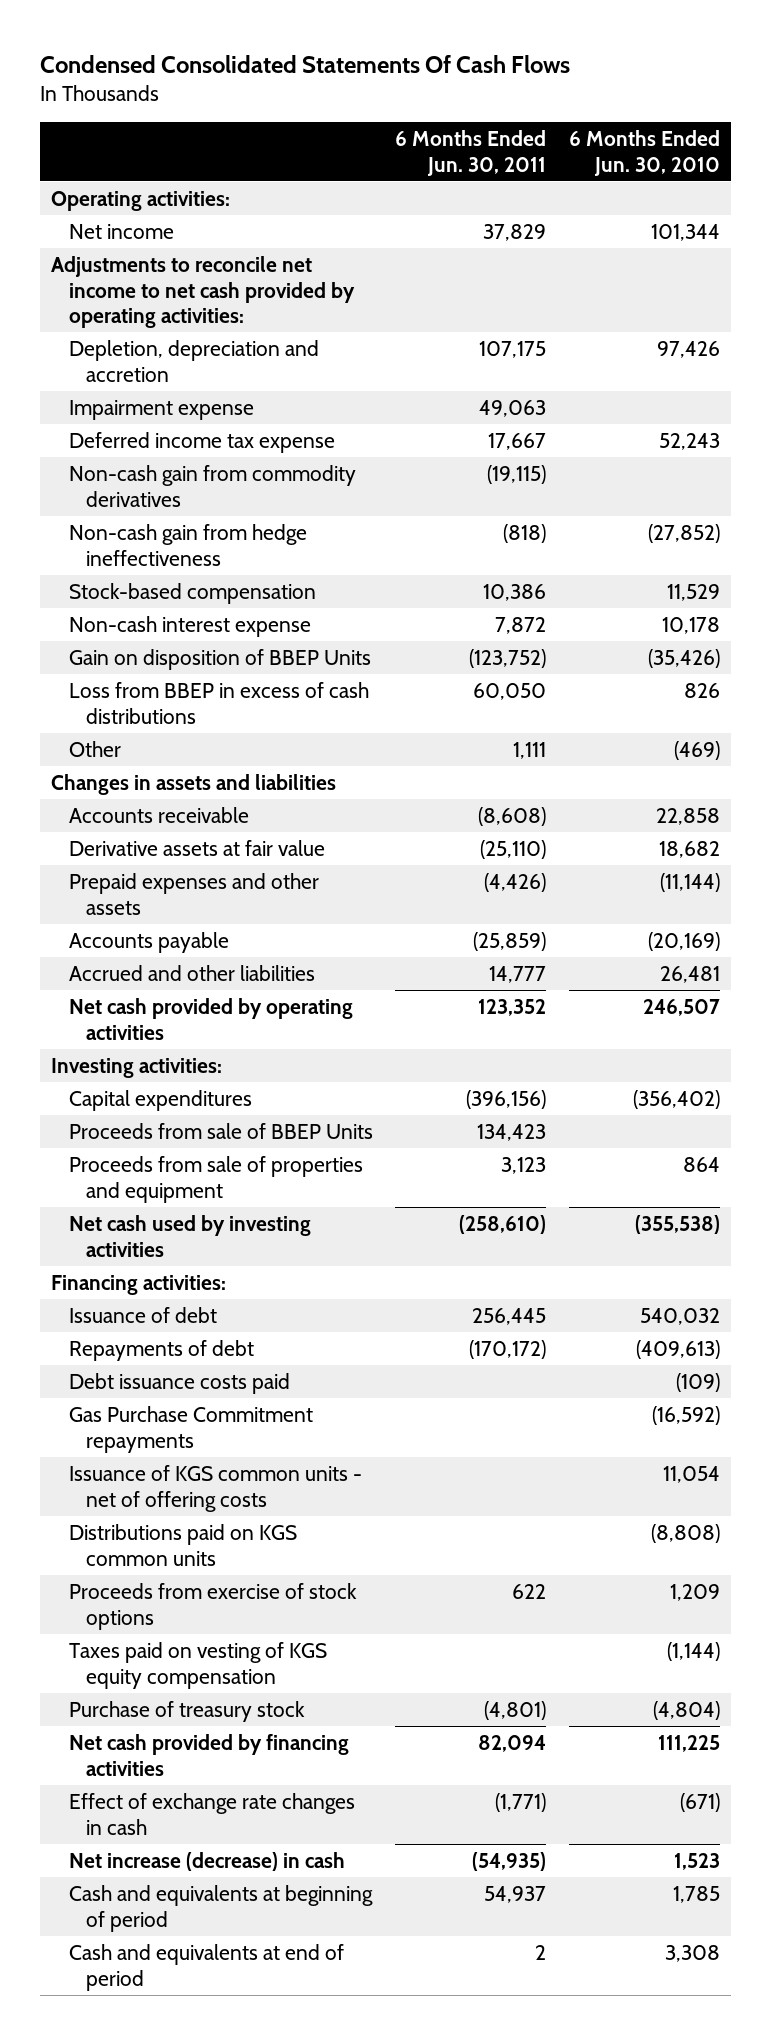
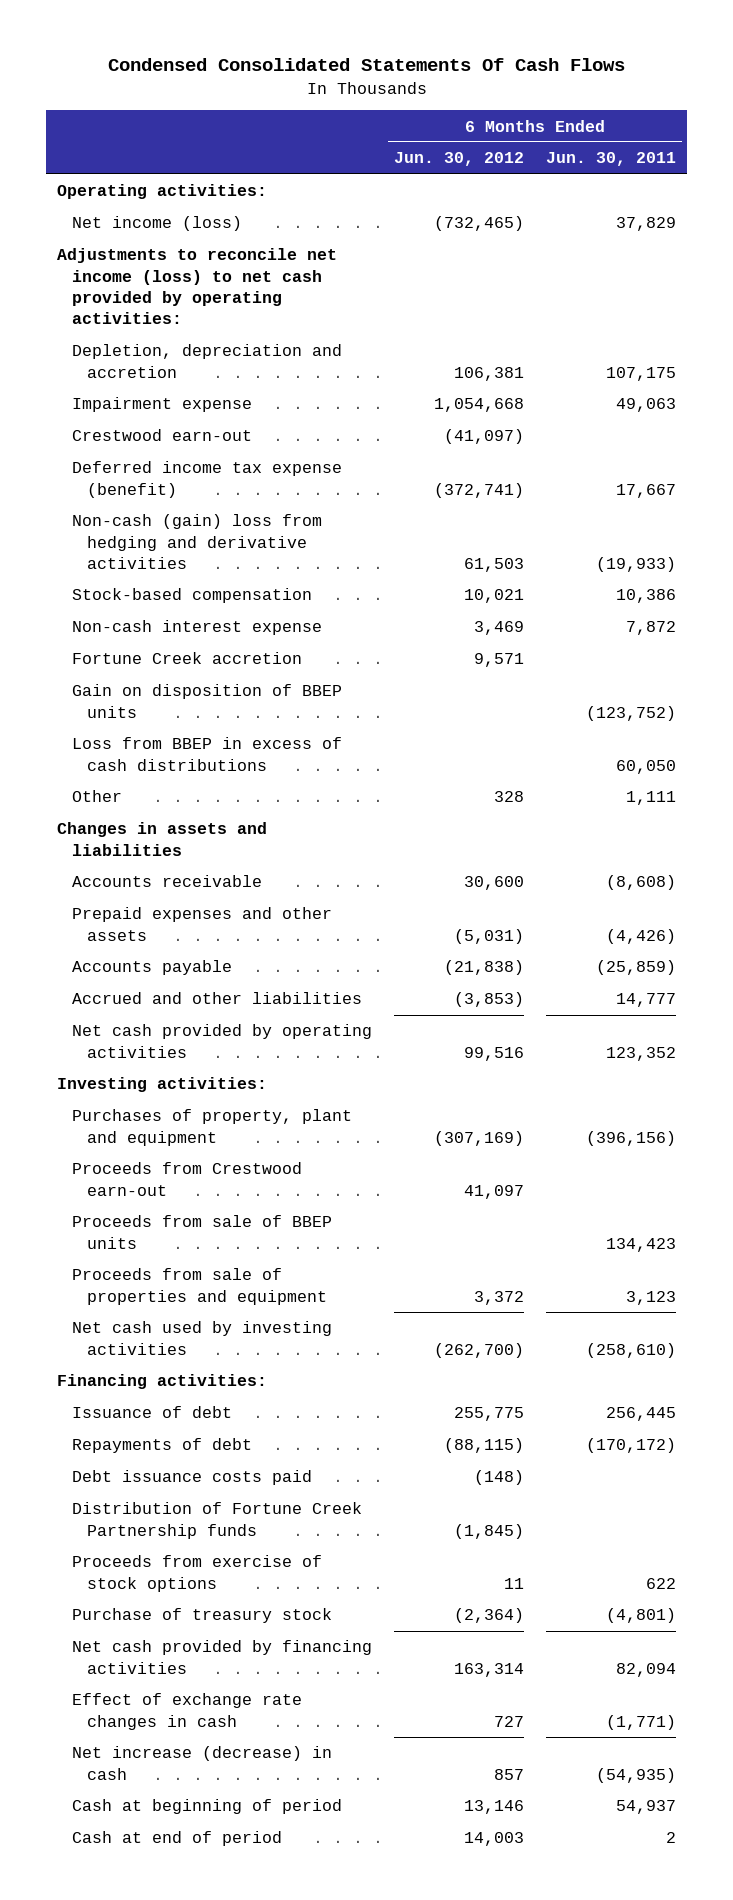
[568,130,720,176] 6 Months Ended Jun. 30, 2010 -> none
none -> [394,152,525,167] Jun. 30, 2012
[68,224,174,240] Net income -> [71,216,242,232] Net income (loss)
[51,256,355,329] Adjustments to reconcile net income to net cash provided by operating activities: -> [56,248,337,325] Adjustments to reconcile net income (loss) to net cash provided by operating activities:
[68,524,307,566] Non-cash gain from hedge ineffectiveness -> none
none -> [71,429,252,442] Crestwood earn-out
[68,432,335,454] Deferred income tax expense -> [71,461,342,498] Deferred income tax expense (benefit)
[68,465,356,507] Non-cash gain from commodity derivatives -> [71,514,322,569] Non-cash (gain) loss from hedging and derivative activities
[487,465,547,485] (19,115) -> [596,556,677,572] (19,933)
none -> [71,652,302,665] Fortune Creek accretion
[68,649,371,671] Gain on disposition of BBEP Units -> [71,684,342,718] Gain on disposition of BBEP units
[68,840,325,857] Derivative assets at fair value -> none
[68,1090,252,1112] Capital expenditures -> [71,1109,352,1146] Purchases of property, plant and equipment
none -> [71,1162,302,1196] Proceeds from Crestwood earn-out
[68,1123,373,1140] Proceeds from sale of BBEP Units -> [71,1215,332,1249] Proceeds from sale of BBEP units
[68,1406,313,1453] Gas Purchase Commitment repayments -> none
[68,1465,362,1512] Issuance of KGS common units - net of offering costs -> none
[68,1524,297,1566] Distributions paid on KGS common units -> none
none -> [71,1502,362,1539] Distribution of Fortune Creek Partnership funds
[68,1642,327,1689] Taxes paid on vesting of KGS equity compensation -> none
[68,1885,373,1932] Cash and equivalents at beginning of period -> [71,1799,342,1815] Cash at beginning of period
[68,1944,344,1991] Cash and equivalents at end of period -> [71,1831,282,1847] Cash at end of period

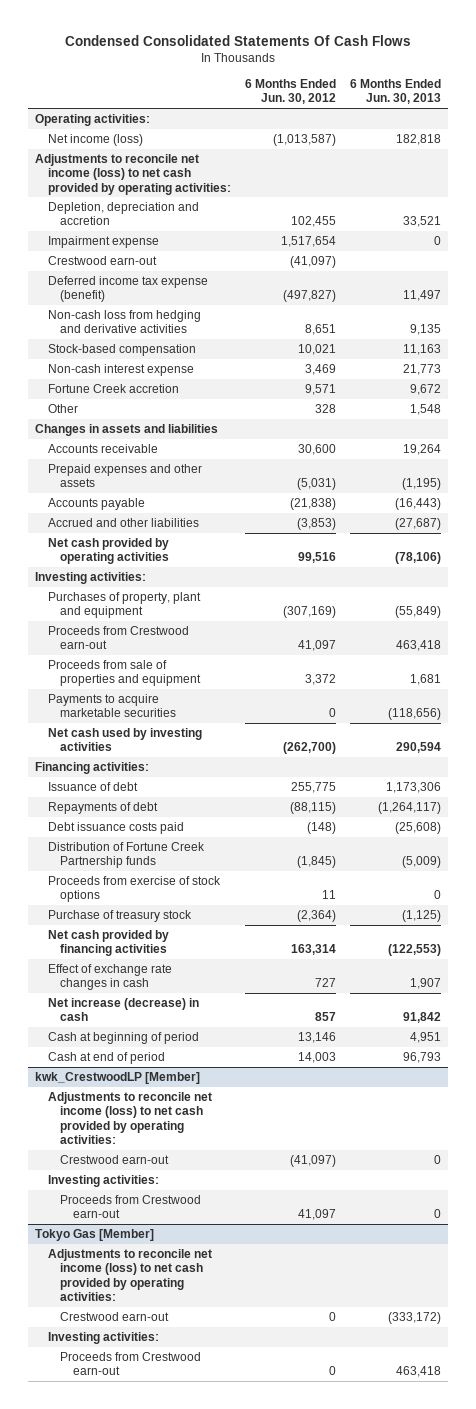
[546,152,677,167] Jun. 30, 2011 -> none
none -> [350,79,442,105] 6 Months Ended Jun. 30, 2013
[434,216,525,232] (732,465) -> [272,133,336,146] (1,013,587)
[454,366,525,381] 106,381 -> [290,216,336,228] 102,455
[434,398,525,413] 1,054,668 -> [280,235,336,247] 1,517,654
[434,482,525,498] (372,741) -> [282,290,336,303] (497,827)
[71,514,322,569] Non-cash (gain) loss from hedging and derivative activities -> [47,309,201,334] Non-cash loss from hedging and derivative activities
[464,557,525,572] 61,503 -> [304,324,336,336] 8,651
[71,684,342,718] Gain on disposition of BBEP units -> none
[71,737,342,771] Loss from BBEP in excess of cash distributions -> none
[71,1215,332,1249] Proceeds from sale of BBEP units -> none
none -> [47,693,177,718] Payments to acquire marketable securities
none -> [34,1071,200,1084] kwk_CrestwoodLP [Member]
none -> [47,1091,212,1144] Adjustments to reconcile net income (loss) to net cash provided by operating activities:
none -> [60,1154,170,1164] Crestwood earn-out
none -> [47,1174,159,1187] Investing activities:
none -> [60,1194,202,1219] Proceeds from Crestwood earn-out
none -> [34,1228,154,1241] Tokyo Gas [Member]
none -> [47,1248,212,1301] Adjustments to reconcile net income (loss) to net cash provided by operating activities:
none -> [60,1311,170,1321] Crestwood earn-out
none -> [47,1331,159,1344] Investing activities:
none -> [60,1351,202,1376] Proceeds from Crestwood earn-out

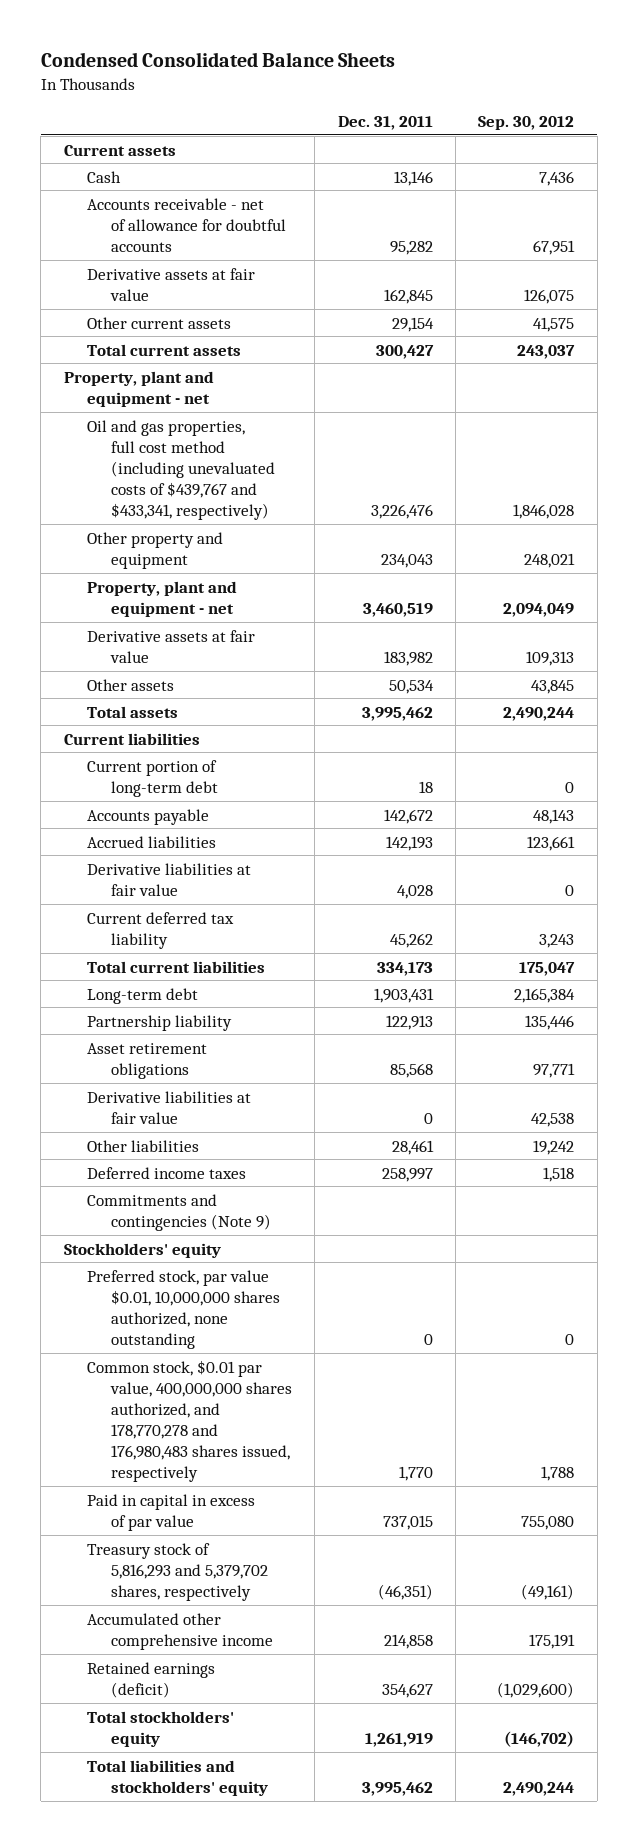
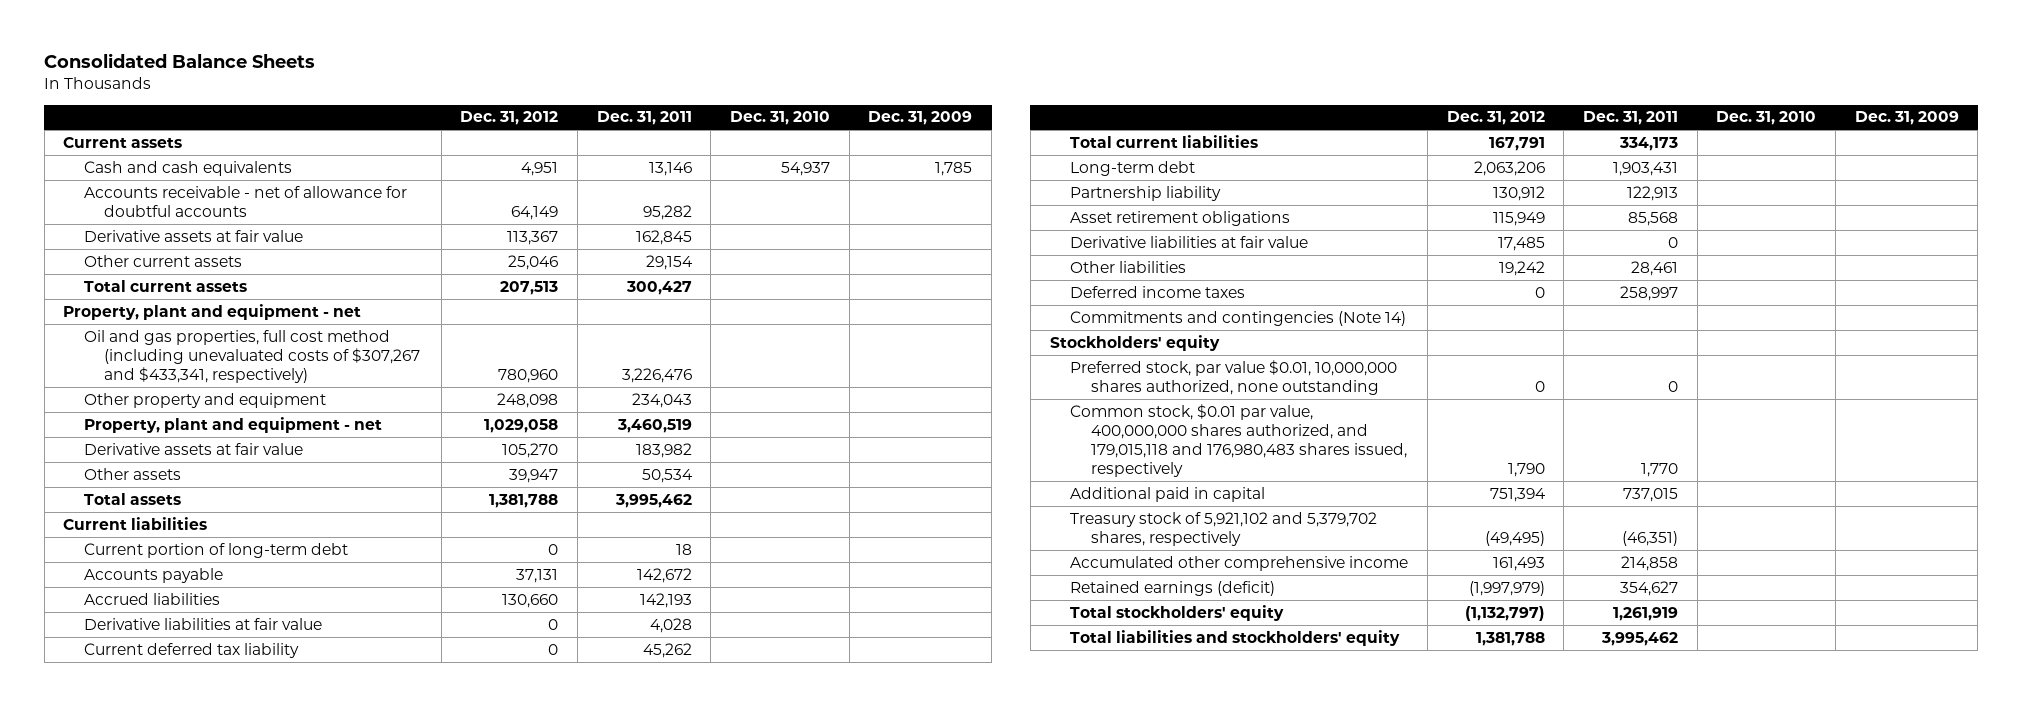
[40,52,395,68] Condensed Consolidated Balance Sheets -> [44,53,316,69] Consolidated Balance Sheets
[478,115,575,130] Sep. 30, 2012 -> none
none -> [460,111,559,126] Dec. 31, 2012
none -> [730,111,831,126] Dec. 31, 2010
none -> [868,111,973,126] Dec. 31, 2009
[87,170,122,183] Cash -> [83,160,292,176] Cash and cash equivalents
[87,419,275,521] Oil and gas properties, full cost method (including unevaluated costs of $439,767 and $433,341, respectively) -> [83,329,421,383] Oil and gas properties, full cost method (including unevaluated costs of $307,267 and $433,341, respectively)
[87,1193,271,1231] Commitments and contingencies (Note 9) -> [1070,310,1407,326] Commitments and contingencies (Note 14)
[87,1359,292,1483] Common stock, $0.01 par value, 400,000,000 shares authorized, and 178,770,278 and 176,980,483 shares issued, respectively -> [1070,403,1407,477] Common stock, $0.01 par value, 400,000,000 shares authorized, and 179,015,118 and 176,980,483 shares issued, respectively
[87,1493,256,1531] Paid in capital in excess of par value -> [1070,486,1266,502] Additional paid in capital
[87,1542,268,1601] Treasury stock of 5,816,293 and 5,379,702 shares, respectively -> [1070,511,1378,546] Treasury stock of 5,921,102 and 5,379,702 shares, respectively

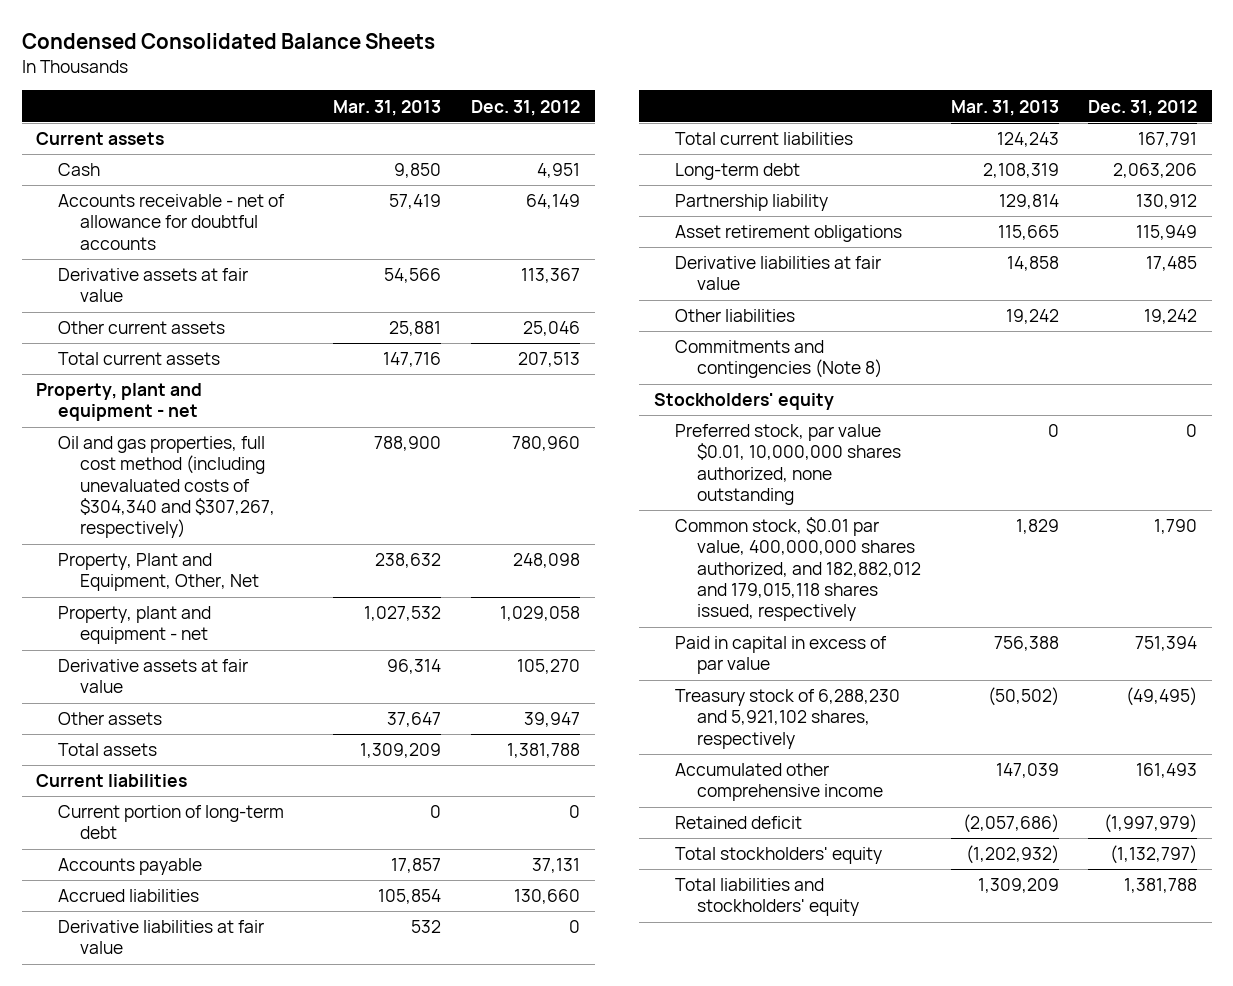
[44,53,316,69] Consolidated Balance Sheets -> [21,32,435,49] Condensed Consolidated Balance Sheets
[596,111,692,126] Dec. 31, 2011 -> none
[730,111,831,126] Dec. 31, 2010 -> none
[868,111,973,126] Dec. 31, 2009 -> none
none -> [333,99,442,116] Mar. 31, 2013
[83,160,292,176] Cash and cash equivalents -> [58,163,101,177] Cash
[83,329,421,383] Oil and gas properties, full cost method (including unevaluated costs of $307,267 and $433,341, respectively) -> [58,436,276,539] Oil and gas properties, full cost method (including unevaluated costs of $304,340 and $307,267, respectively)
[83,392,326,408] Other property and equipment -> [58,553,260,592] Property, Plant and Equipment, Other, Net
[83,642,299,658] Current deferred tax liability -> none
[1070,285,1246,298] Deferred income taxes -> none
[1070,310,1407,326] Commitments and contingencies (Note 14) -> [675,340,883,379] Commitments and contingencies (Note 8)
[1070,403,1407,477] Common stock, $0.01 par value, 400,000,000 shares authorized, and 179,015,118 and 176,980,483 shares issued, respectively -> [675,517,922,622] Common stock, $0.01 par value, 400,000,000 shares authorized, and 182,882,012 and 179,015,118 shares issued, respectively
[1070,486,1266,502] Additional paid in capital -> [675,636,888,675] Paid in capital in excess of par value
[1070,511,1378,546] Treasury stock of 5,921,102 and 5,379,702 shares, respectively -> [675,689,901,749] Treasury stock of 6,288,230 and 5,921,102 shares, respectively
[1070,580,1276,596] Retained earnings (deficit) -> [675,816,803,830] Retained deficit

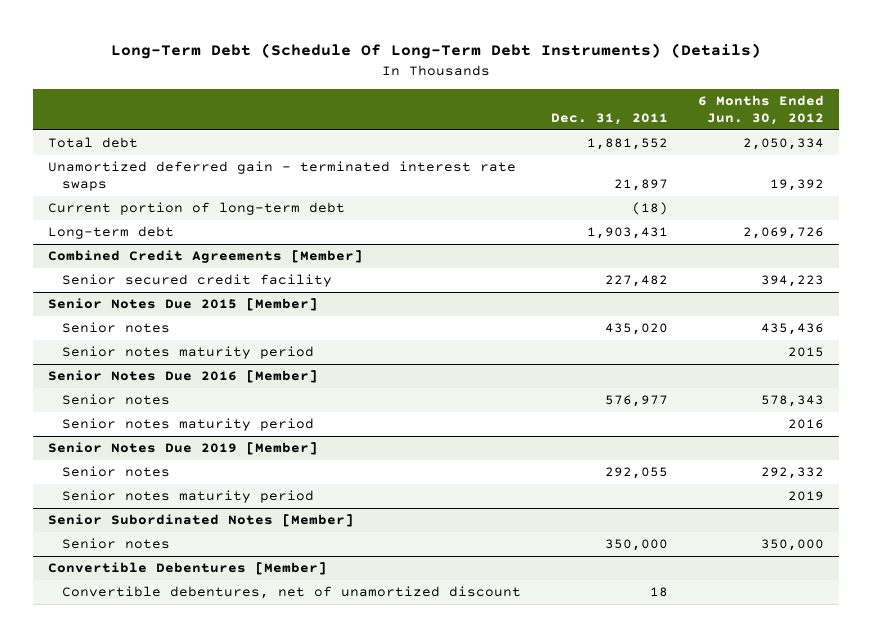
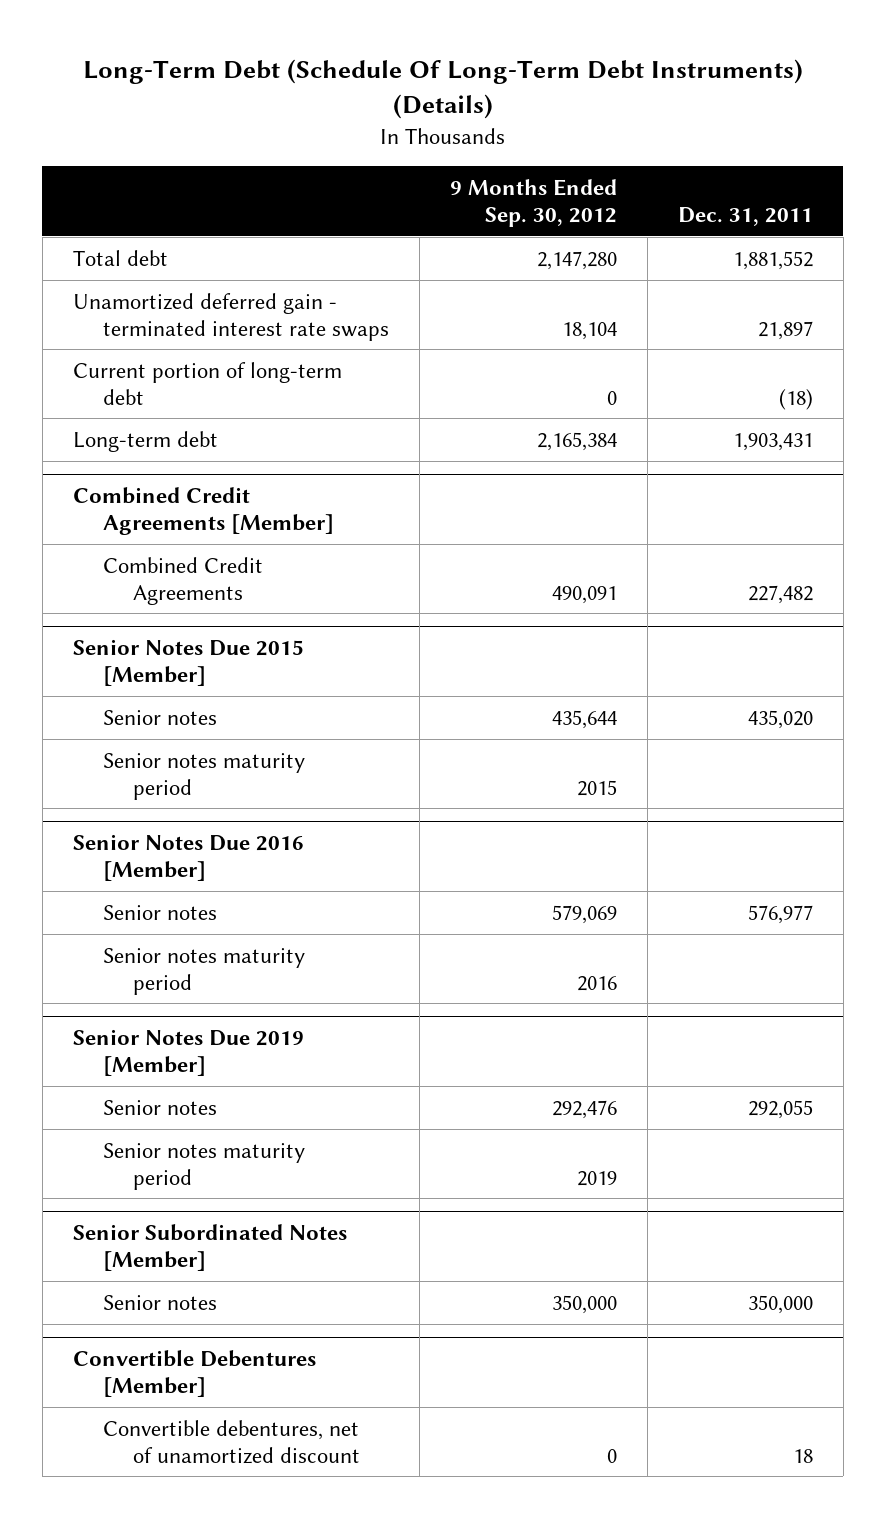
[698,95,825,126] 6 Months Ended Jun. 30, 2012 -> none
none -> [449,178,617,227] 9 Months Ended Sep. 30, 2012
[62,274,333,288] Senior secured credit facility -> [102,556,263,605] Combined Credit Agreements

